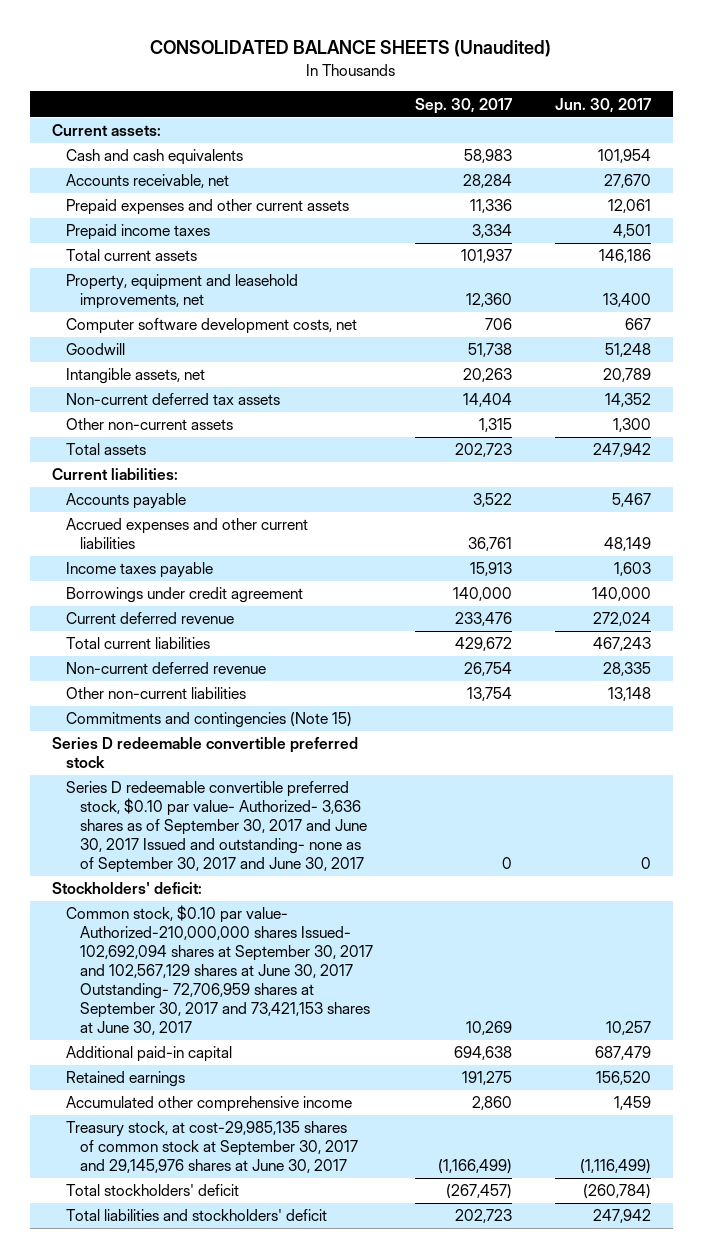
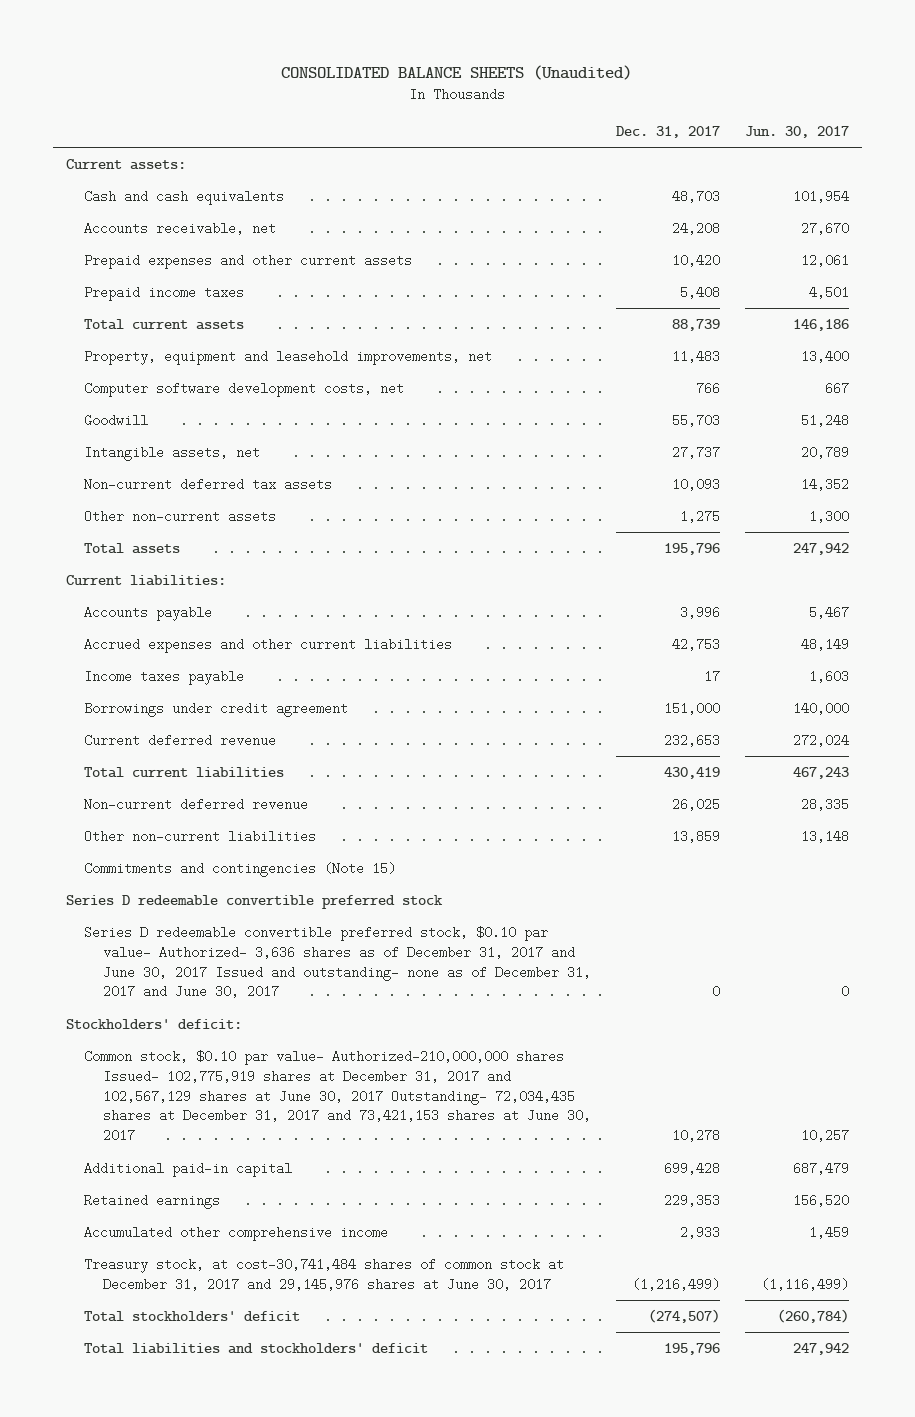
[415,97,513,114] Sep. 30, 2017 -> none
none -> [616,125,721,138] Dec. 31, 2017
[65,781,367,873] Series D redeemable convertible preferred stock, $0.10 par value- Authorized- 3,636 shares as of September 30, 2017 and June 30, 2017 Issued and outstanding- none as of September 30, 2017 and June 30, 2017 -> [84,925,592,999] Series D redeemable convertible preferred stock, $0.10 par value- Authorized- 3,636 shares as of December 31, 2017 and June 30, 2017 Issued and outstanding- none as of December 31, 2017 and June 30, 2017
[65,905,373,1035] Common stock, $0.10 par value- Authorized-210,000,000 shares Issued- 102,692,094 shares at September 30, 2017 and 102,567,129 shares at June 30, 2017 Outstanding- 72,706,959 shares at September 30, 2017 and 73,421,153 shares at June 30, 2017 -> [84,1049,592,1143] Common stock, $0.10 par value- Authorized-210,000,000 shares Issued- 102,775,919 shares at December 31, 2017 and 102,567,129 shares at June 30, 2017 Outstanding- 72,034,435 shares at December 31, 2017 and 73,421,153 shares at June 30, 2017
[65,1121,358,1174] Treasury stock, at cost-29,985,135 shares of common stock at September 30, 2017 and 29,145,976 shares at June 30, 2017 -> [84,1257,565,1291] Treasury stock, at cost-30,741,484 shares of common stock at December 31, 2017 and 29,145,976 shares at June 30, 2017

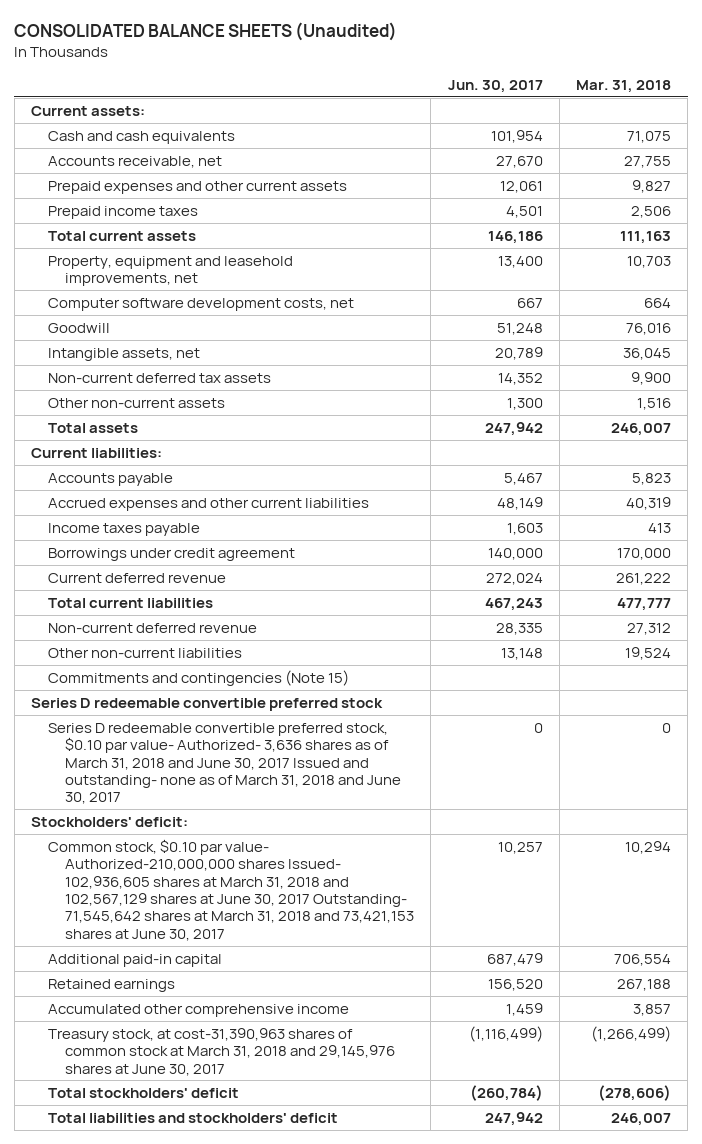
[616,125,721,138] Dec. 31, 2017 -> none
none -> [575,80,671,94] Mar. 31, 2018
[84,925,592,999] Series D redeemable convertible preferred stock, $0.10 par value- Authorized- 3,636 shares as of December 31, 2017 and June 30, 2017 Issued and outstanding- none as of December 31, 2017 and June 30, 2017 -> [47,722,402,805] Series D redeemable convertible preferred stock, $0.10 par value- Authorized- 3,636 shares as of March 31, 2018 and June 30, 2017 Issued and outstanding- none as of March 31, 2018 and June 30, 2017
[84,1049,592,1143] Common stock, $0.10 par value- Authorized-210,000,000 shares Issued- 102,775,919 shares at December 31, 2017 and 102,567,129 shares at June 30, 2017 Outstanding- 72,034,435 shares at December 31, 2017 and 73,421,153 shares at June 30, 2017 -> [47,838,415,941] Common stock, $0.10 par value- Authorized-210,000,000 shares Issued- 102,936,605 shares at March 31, 2018 and 102,567,129 shares at June 30, 2017 Outstanding- 71,545,642 shares at March 31, 2018 and 73,421,153 shares at June 30, 2017
[84,1257,565,1291] Treasury stock, at cost-30,741,484 shares of common stock at December 31, 2017 and 29,145,976 shares at June 30, 2017 -> [47,1027,396,1076] Treasury stock, at cost-31,390,963 shares of common stock at March 31, 2018 and 29,145,976 shares at June 30, 2017

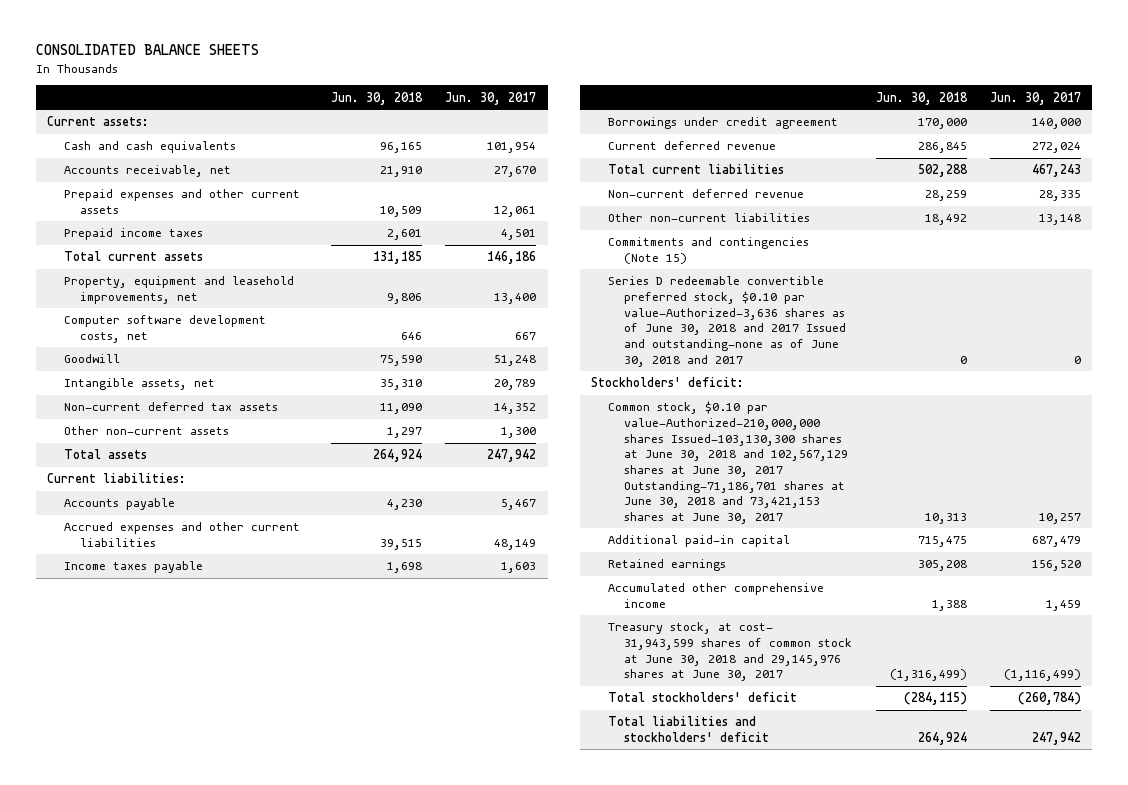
[14,22,398,42] CONSOLIDATED BALANCE SHEETS (Unaudited) -> [35,44,259,56] CONSOLIDATED BALANCE SHEETS
[575,80,671,94] Mar. 31, 2018 -> none
none -> [331,91,424,105] Jun. 30, 2018
[30,697,383,711] Series D redeemable convertible preferred stock -> none
[47,722,402,805] Series D redeemable convertible preferred stock, $0.10 par value- Authorized- 3,636 shares as of March 31, 2018 and June 30, 2017 Issued and outstanding- none as of March 31, 2018 and June 30, 2017 -> [607,276,847,367] Series D redeemable convertible preferred stock, $0.10 par value-Authorized-3,636 shares as of June 30, 2018 and 2017 Issued and outstanding-none as of June 30, 2018 and 2017
[47,838,415,941] Common stock, $0.10 par value- Authorized-210,000,000 shares Issued- 102,936,605 shares at March 31, 2018 and 102,567,129 shares at June 30, 2017 Outstanding- 71,545,642 shares at March 31, 2018 and 73,421,153 shares at June 30, 2017 -> [607,401,849,524] Common stock, $0.10 par value-Authorized-210,000,000 shares Issued-103,130,300 shares at June 30, 2018 and 102,567,129 shares at June 30, 2017 Outstanding-71,186,701 shares at June 30, 2018 and 73,421,153 shares at June 30, 2017
[47,1027,396,1076] Treasury stock, at cost-31,390,963 shares of common stock at March 31, 2018 and 29,145,976 shares at June 30, 2017 -> [607,622,853,682] Treasury stock, at cost- 31,943,599 shares of common stock at June 30, 2018 and 29,145,976 shares at June 30, 2017

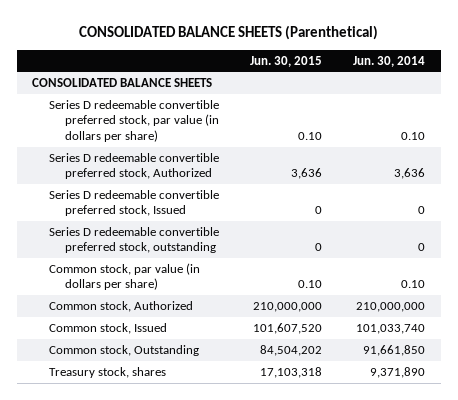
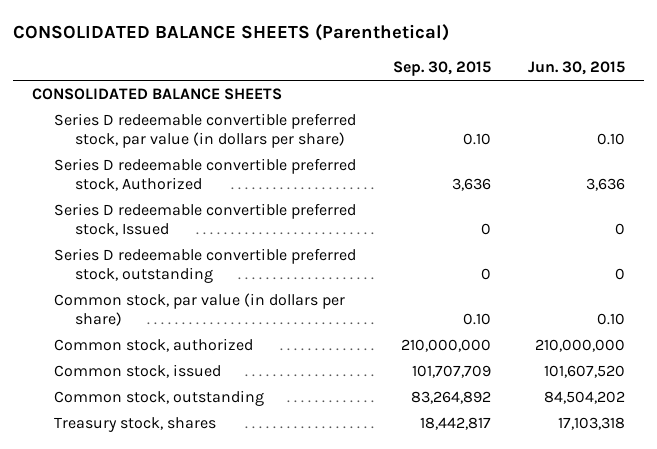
[353,55,426,67] Jun. 30, 2014 -> none
none -> [392,61,491,77] Sep. 30, 2015
[48,301,193,313] Common stock, Authorized -> [53,338,253,353] Common stock, authorized
[48,323,167,335] Common stock, Issued -> [53,364,221,379] Common stock, issued
[48,345,199,357] Common stock, Outstanding -> [53,390,264,407] Common stock, outstanding

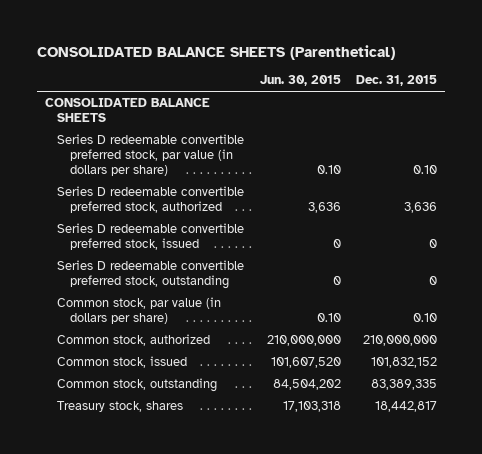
[392,61,491,77] Sep. 30, 2015 -> none
none -> [355,75,437,87] Dec. 31, 2015
[53,158,356,191] Series D redeemable convertible preferred stock, Authorized -> [57,186,245,214] Series D redeemable convertible preferred stock, authorized
[53,203,356,236] Series D redeemable convertible preferred stock, Issued -> [57,223,245,251] Series D redeemable convertible preferred stock, issued

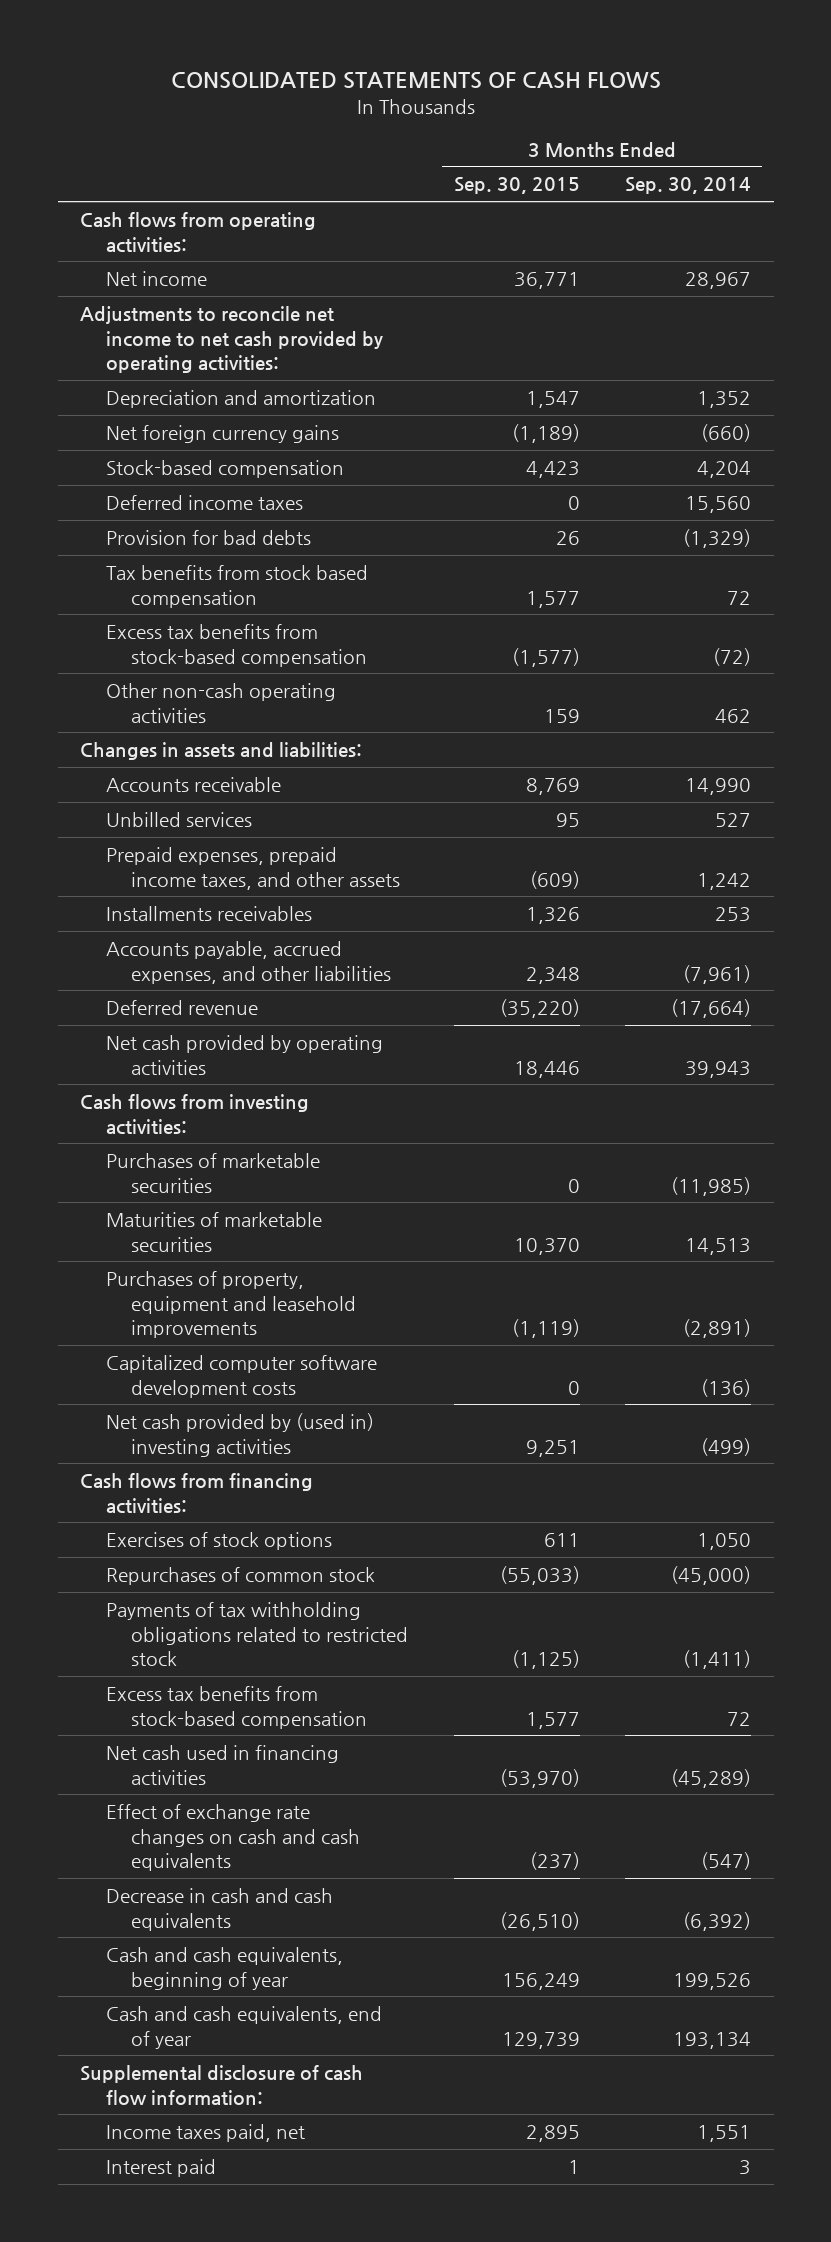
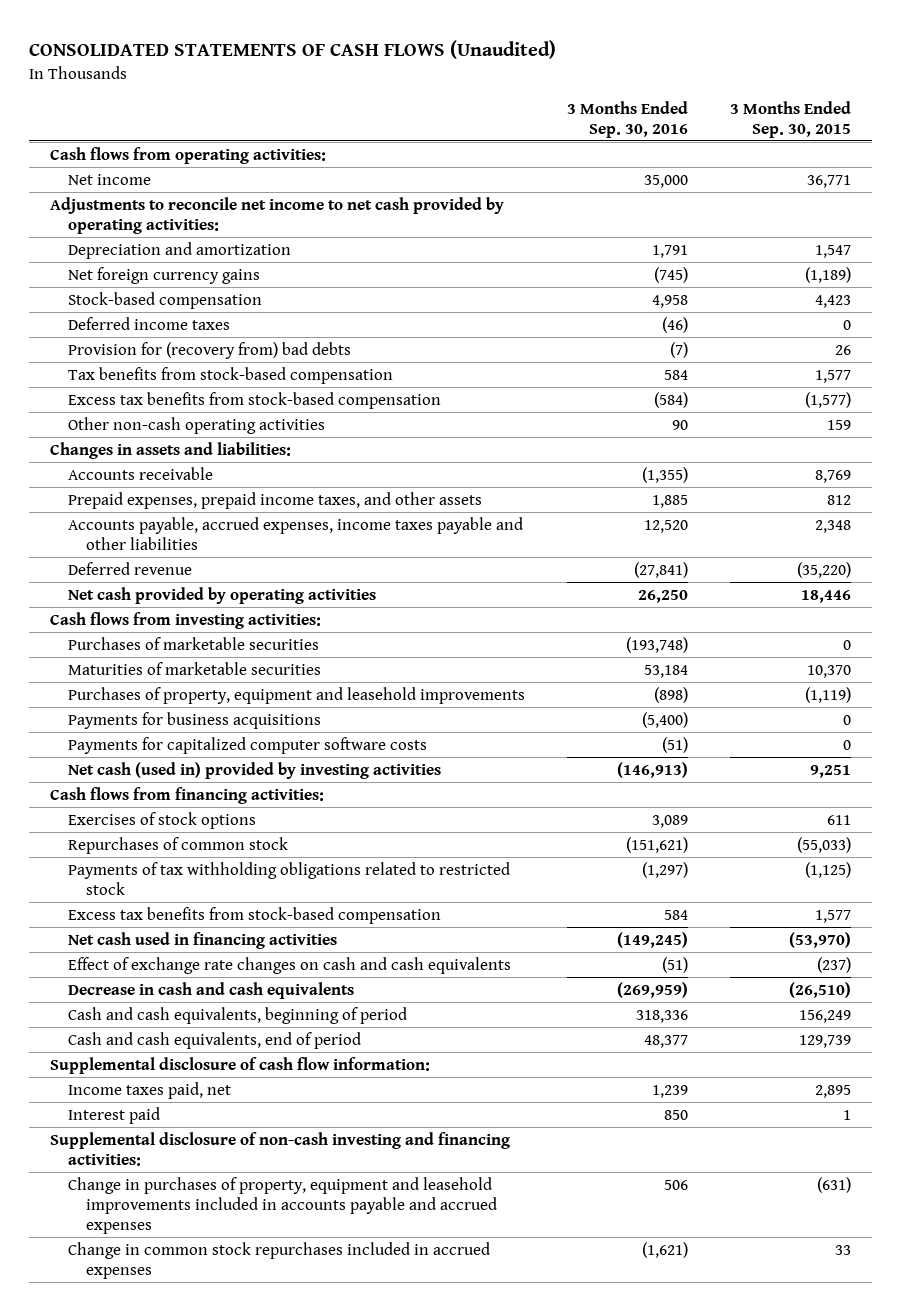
[170,71,661,89] CONSOLIDATED STATEMENTS OF CASH FLOWS -> [28,39,556,59] CONSOLIDATED STATEMENTS OF CASH FLOWS (Unaudited)
[625,177,752,195] Sep. 30, 2014 -> none
none -> [566,100,688,138] 3 Months Ended Sep. 30, 2016
[105,530,311,546] Provision for bad debts -> [68,341,352,359] Provision for (recovery from) bad debts
[105,565,368,608] Tax benefits from stock based compensation -> [68,366,394,384] Tax benefits from stock-based compensation
[105,812,252,828] Unbilled services -> none
[105,906,312,922] Installments receivables -> none
[529,870,580,889] (609) -> [826,494,851,505] 812
[105,941,392,984] Accounts payable, accrued expenses, and other liabilities -> [68,516,524,550] Accounts payable, accrued expenses, income taxes payable and other liabilities
none -> [68,711,322,729] Payments for business acquisitions
[105,1355,377,1398] Capitalized computer software development costs -> [68,736,428,754] Payments for capitalized computer software costs
[105,1413,374,1457] Net cash provided by (used in) investing activities -> [68,761,442,779] Net cash (used in) provided by investing activities
[105,1947,343,1990] Cash and cash equivalents, beginning of year -> [68,1006,408,1024] Cash and cash equivalents, beginning of period
[105,2006,382,2049] Cash and cash equivalents, end of year -> [68,1031,362,1049] Cash and cash equivalents, end of period
none -> [49,1131,510,1166] Supplemental disclosure of non-cash investing and financing activities:
none -> [68,1176,498,1234] Change in purchases of property, equipment and leasehold improvements included in accounts payable and accrued expenses
none -> [68,1241,491,1279] Change in common stock repurchases included in accrued expenses

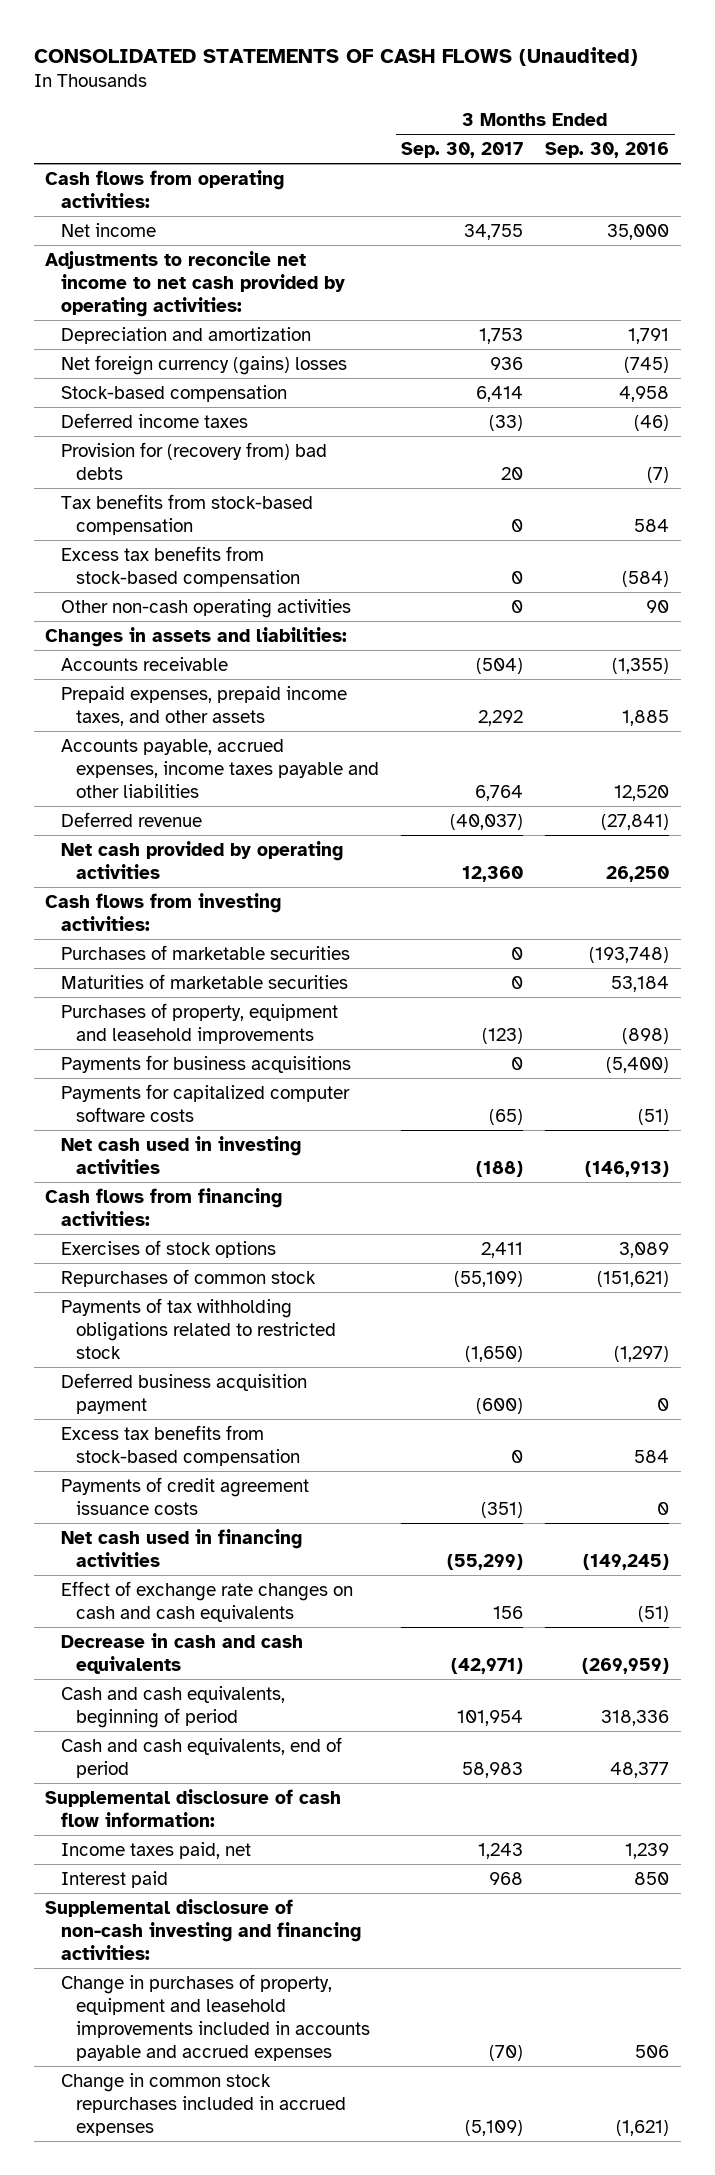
[729,100,851,138] 3 Months Ended Sep. 30, 2015 -> none
none -> [401,142,524,159] Sep. 30, 2017
[68,266,261,284] Net foreign currency gains -> [60,354,347,375] Net foreign currency (gains) losses
[68,761,442,779] Net cash (used in) provided by investing activities -> [60,1135,301,1174] Net cash used in investing activities
none -> [60,1372,307,1414] Deferred business acquisition payment
none -> [60,1476,309,1515] Payments of credit agreement issuance costs

